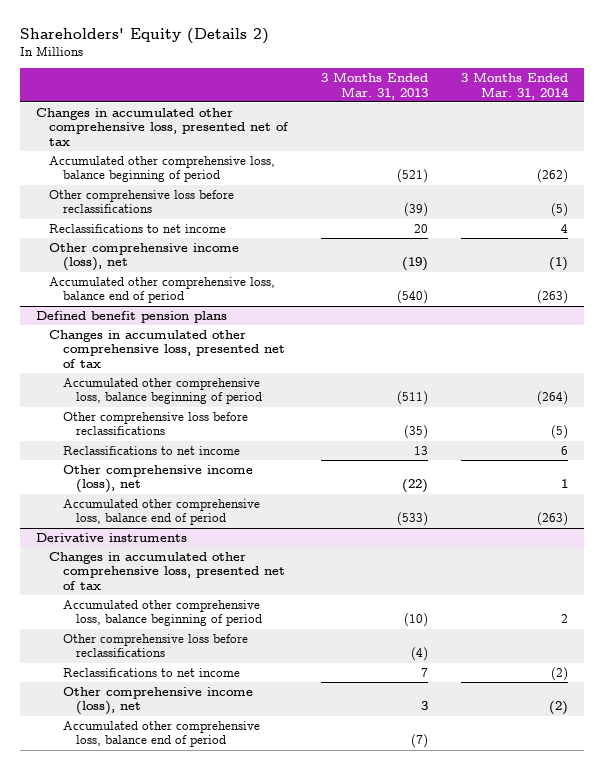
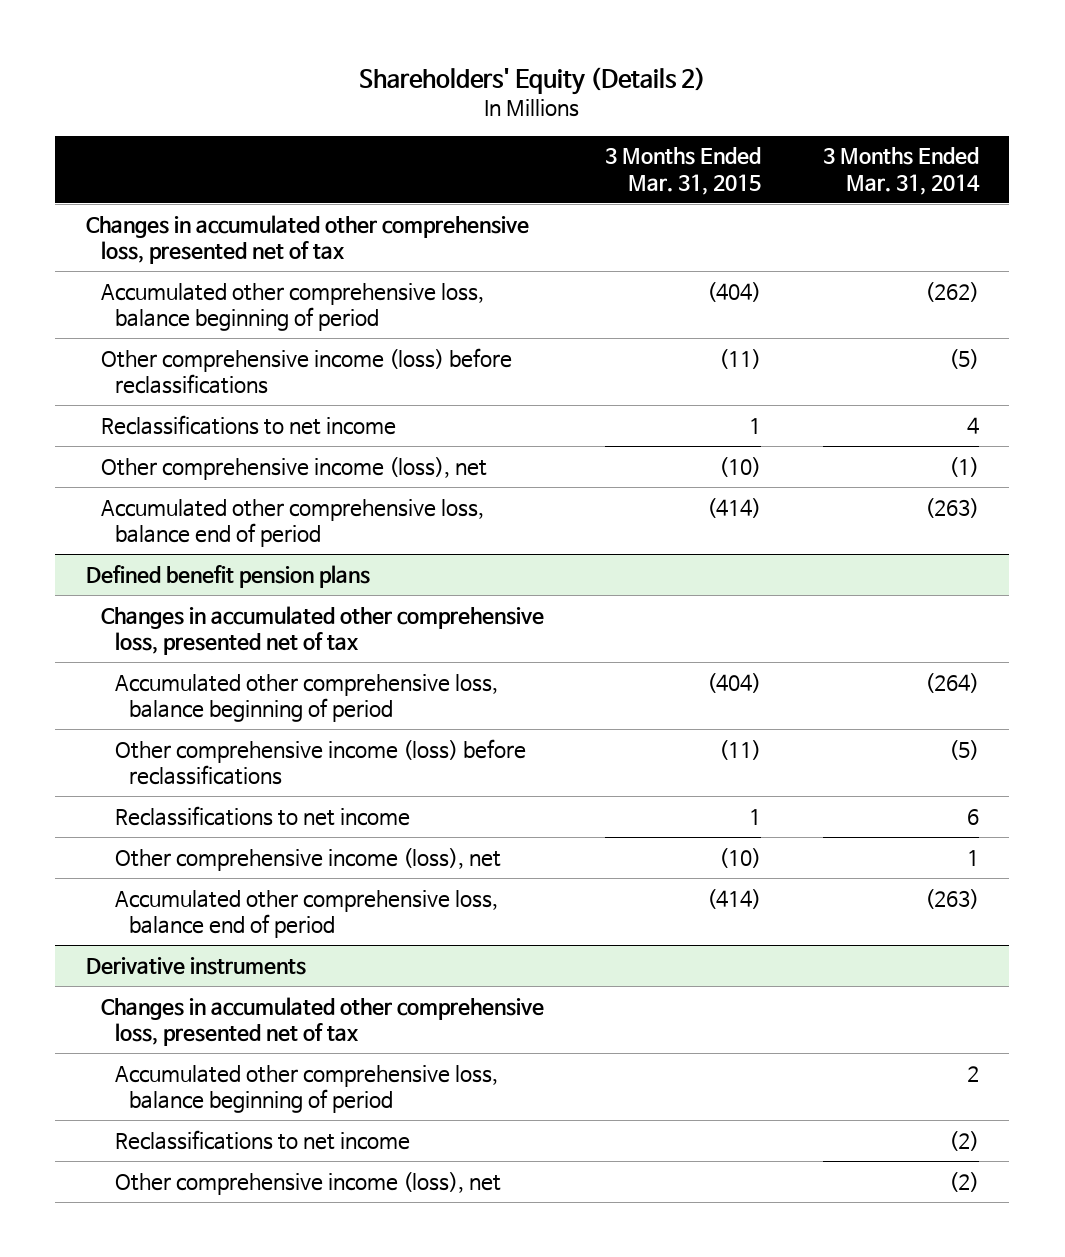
[320,72,428,100] 3 Months Ended Mar. 31, 2013 -> none
none -> [605,147,762,195] 3 Months Ended Mar. 31, 2015
[49,189,235,214] Other comprehensive loss before reclassifications -> [100,347,512,395] Other comprehensive income (loss) before reclassifications
[62,411,248,436] Other comprehensive loss before reclassifications -> [115,738,527,786] Other comprehensive income (loss) before reclassifications
[62,633,248,658] Other comprehensive loss before reclassifications -> none
[62,720,260,748] Accumulated other comprehensive loss, balance end of period -> none

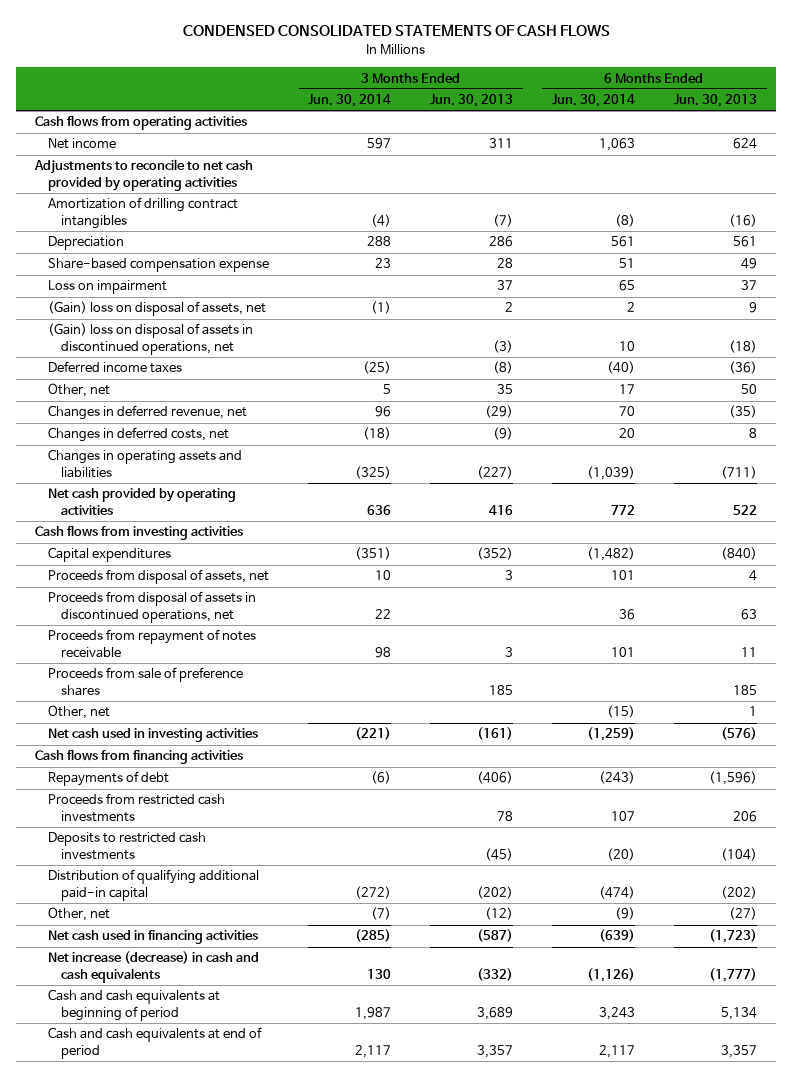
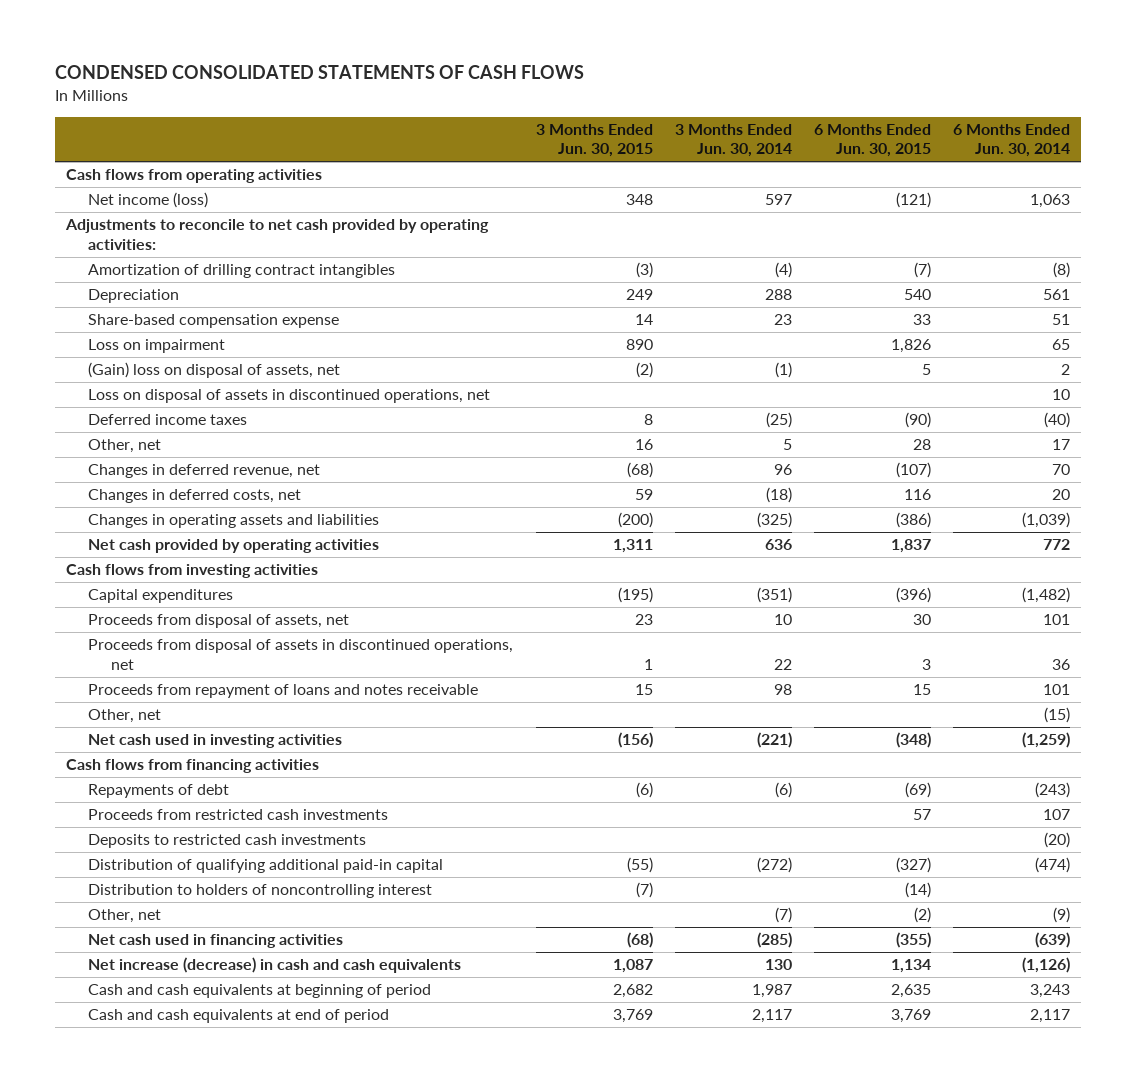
[430,94,514,108] Jun. 30, 2013 -> none
[673,94,757,108] Jun. 30, 2013 -> none
none -> [535,123,653,158] 3 Months Ended Jun. 30, 2015
none -> [814,123,932,158] 6 Months Ended Jun. 30, 2015
[48,138,117,150] Net income -> [88,192,209,209] Net income (loss)
[34,159,254,192] Adjustments to reconcile to net cash provided by operating activities -> [64,219,489,250] Adjustments to reconcile to net cash provided by operating activities:
[48,323,254,356] (Gain) loss on disposal of assets in discontinued operations, net -> [88,389,491,404] Loss on disposal of assets in discontinued operations, net
[48,667,244,697] Proceeds from sale of preference shares -> none
[48,629,257,659] Proceeds from repayment of notes receivable -> [88,684,479,699] Proceeds from repayment of loans and notes receivable
none -> [88,884,433,899] Distribution to holders of noncontrolling interest

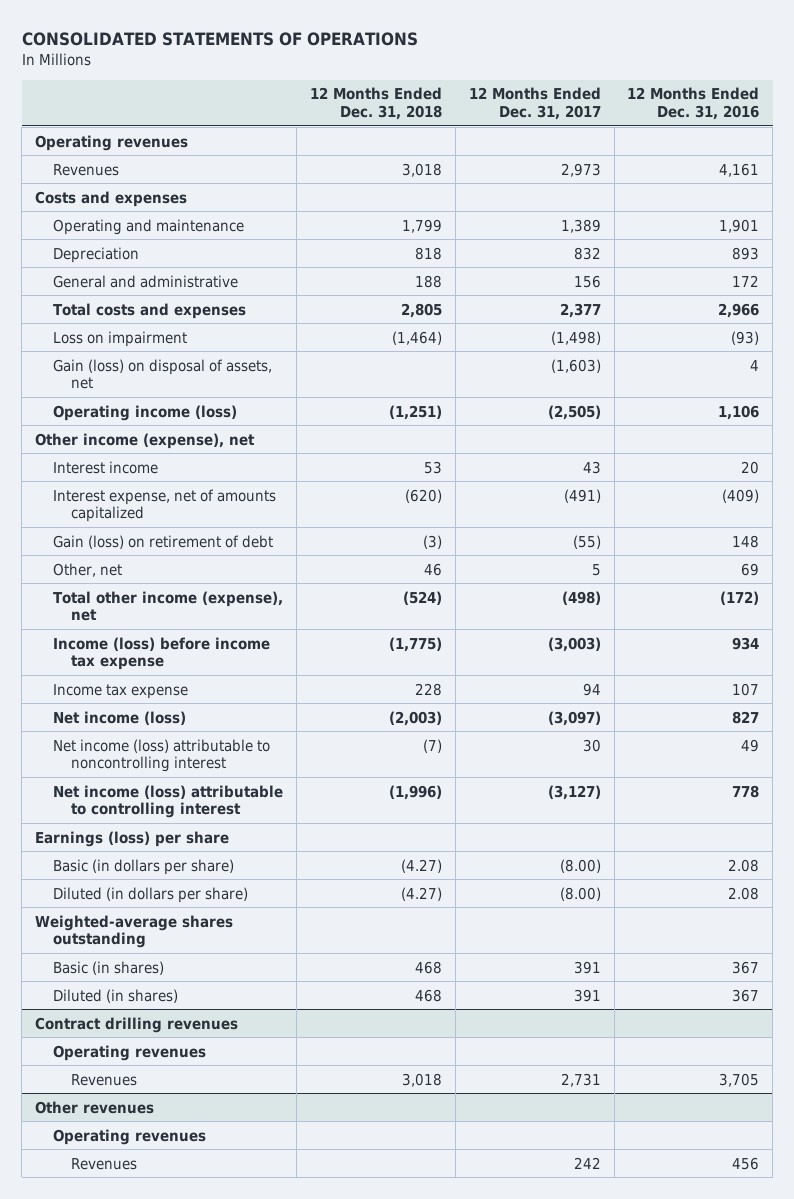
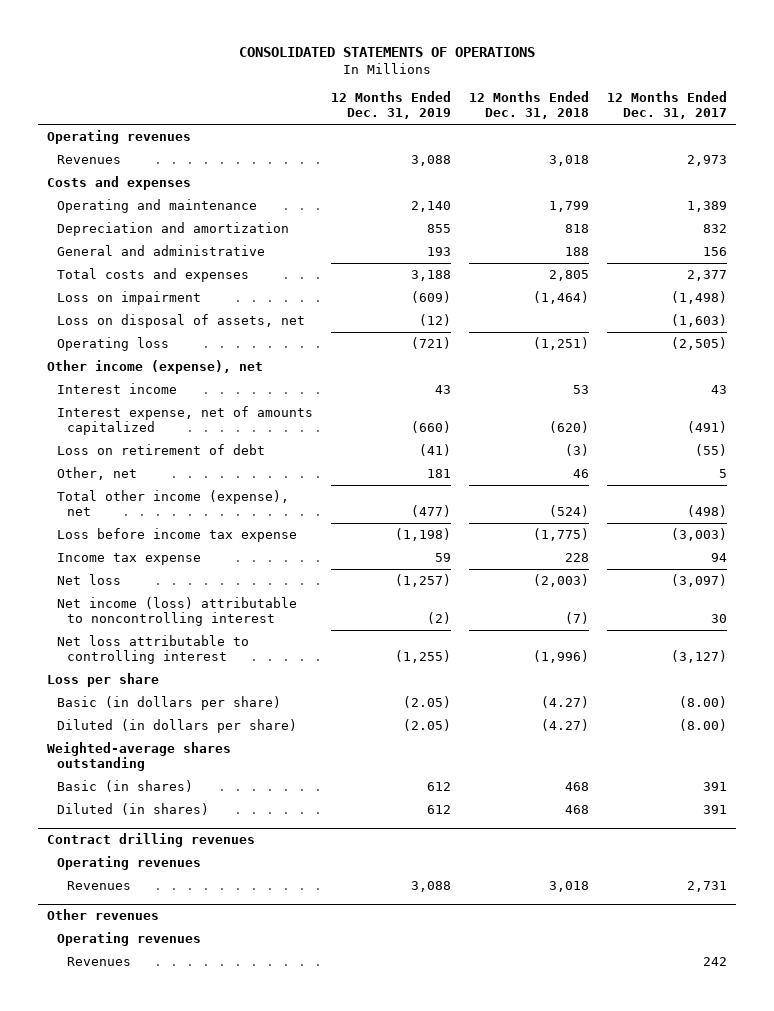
[627,87,760,121] 12 Months Ended Dec. 31, 2016 -> none
none -> [331,91,452,120] 12 Months Ended Dec. 31, 2019
[53,246,140,263] Depreciation -> [57,221,290,236] Depreciation and amortization
[53,358,273,390] Gain (loss) on disposal of assets, net -> [57,313,306,328] Loss on disposal of assets, net
[53,404,238,421] Operating income (loss) -> [57,336,170,351] Operating loss
[53,534,274,549] Gain (loss) on retirement of debt -> [57,443,266,455] Loss on retirement of debt
[53,636,271,671] Income (loss) before income tax expense -> [57,527,298,542] Loss before income tax expense
[53,710,187,725] Net income (loss) -> [57,573,122,585] Net loss
[53,784,284,819] Net income (loss) attributable to controlling interest -> [57,634,250,664] Net loss attributable to controlling interest
[35,830,230,847] Earnings (loss) per share -> [47,672,160,687] Loss per share

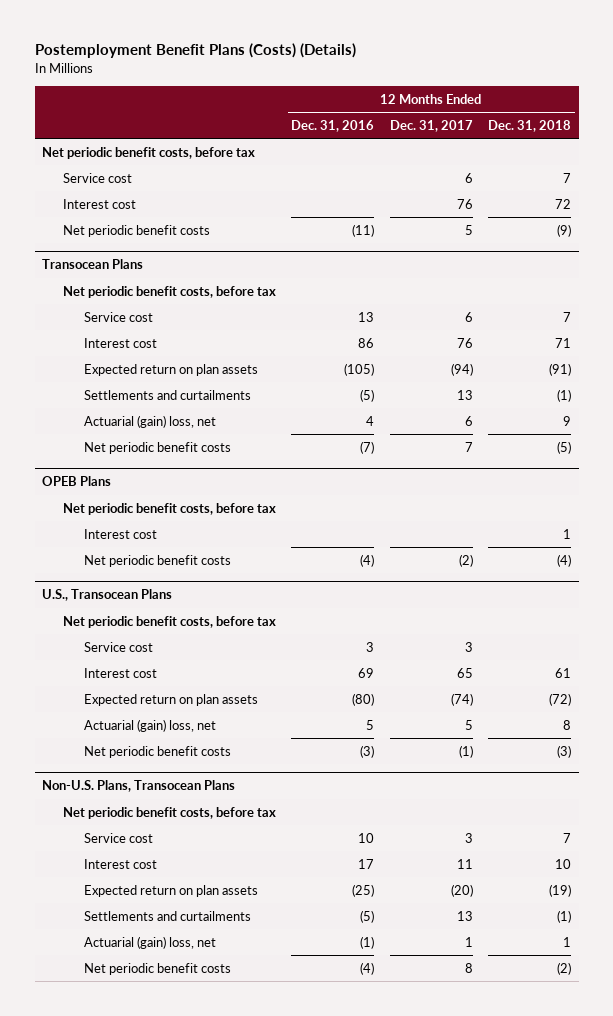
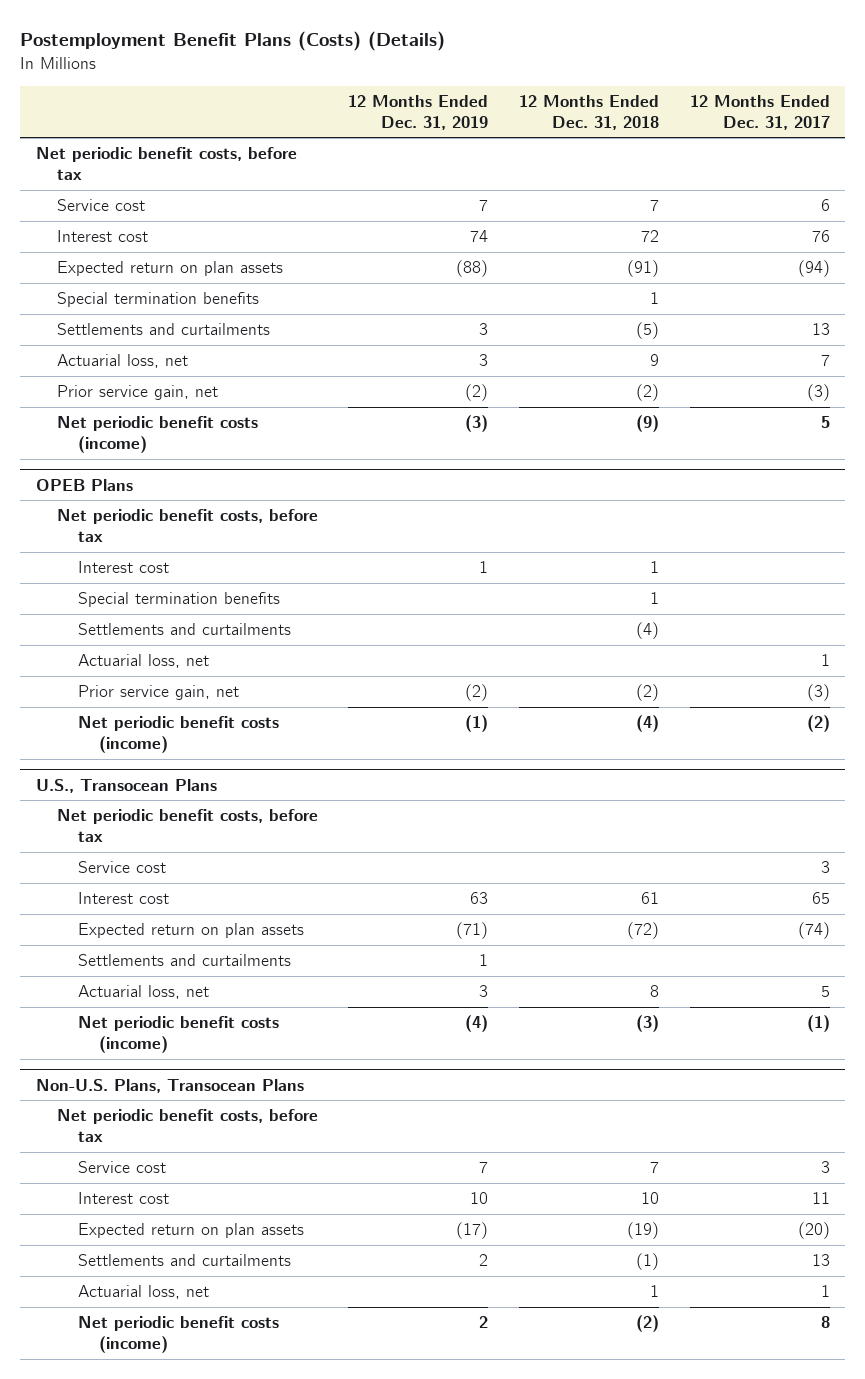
[291,119,375,132] Dec. 31, 2016 -> none
none -> [348,94,489,130] 12 Months Ended Dec. 31, 2019
[63,224,211,237] Net periodic benefit costs -> none
[42,259,144,270] Transocean Plans -> none
[63,285,277,298] Net periodic benefit costs, before tax -> none
[84,311,154,322] Service cost -> none
[84,337,158,348] Interest cost -> none
none -> [56,292,259,308] Special termination benefits
[556,388,571,402] (1) -> [635,322,659,340] (5)
[84,414,217,428] Actuarial (gain) loss, net -> [56,354,188,369] Actuarial loss, net
[464,415,473,426] 6 -> [820,355,830,367] 7
none -> [56,385,218,401] Prior service gain, net
[84,441,232,454] Net periodic benefit costs -> [56,416,258,454] Net periodic benefit costs (income)
[464,441,473,452] 7 -> [820,416,830,429] 5
[556,440,571,454] (5) -> [635,415,659,433] (9)
none -> [77,592,280,608] Special termination benefits
none -> [77,623,291,636] Settlements and curtailments
none -> [77,654,209,669] Actuarial loss, net
none -> [77,685,239,701] Prior service gain, net
[84,554,232,567] Net periodic benefit costs -> [77,716,279,754] Net periodic benefit costs (income)
none -> [77,954,291,967] Settlements and curtailments
[84,718,217,732] Actuarial (gain) loss, net -> [77,985,209,1000] Actuarial loss, net
[84,745,232,758] Net periodic benefit costs -> [77,1016,279,1054] Net periodic benefit costs (income)
[84,935,217,949] Actuarial (gain) loss, net -> [77,1285,209,1300] Actuarial loss, net
[84,962,232,975] Net periodic benefit costs -> [77,1316,279,1354] Net periodic benefit costs (income)

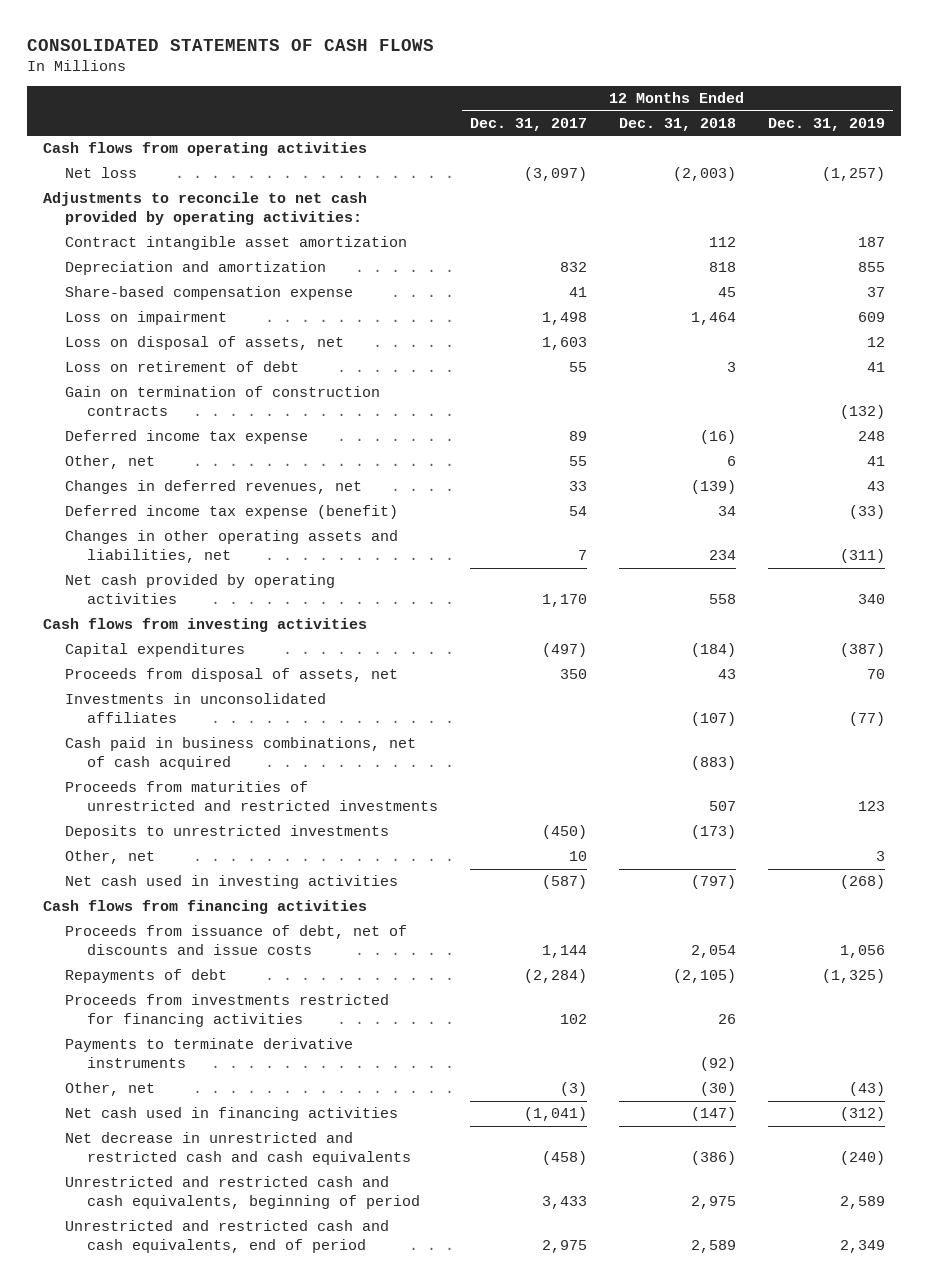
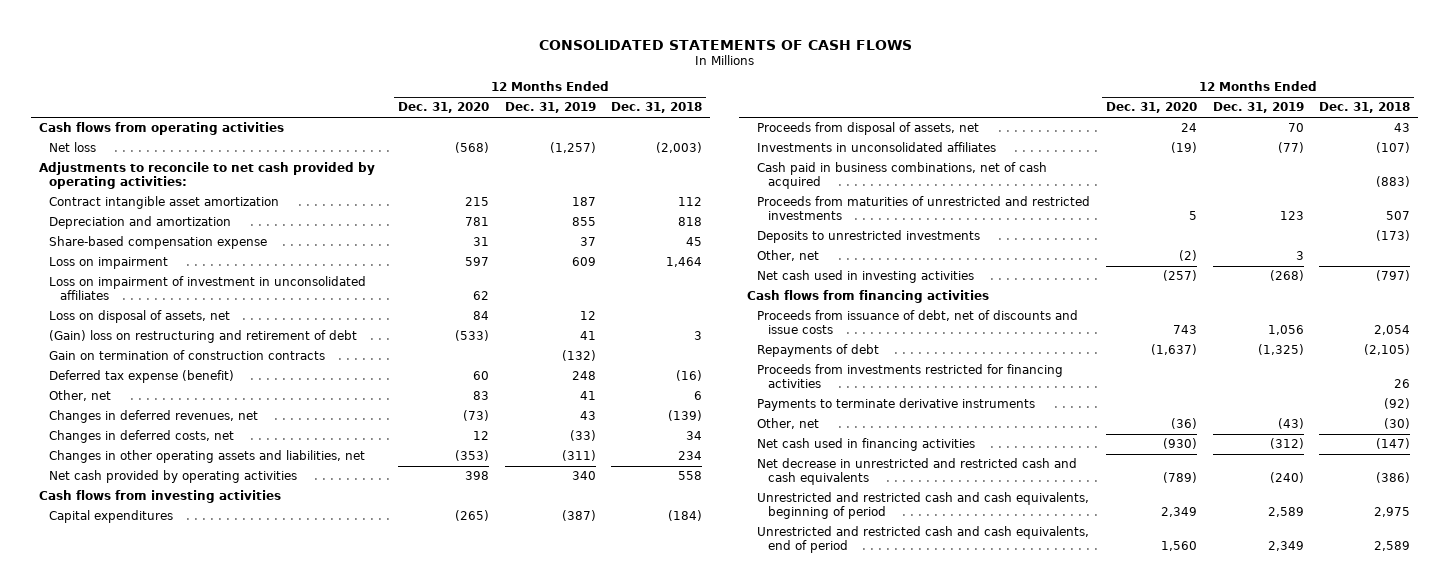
[469,117,587,131] Dec. 31, 2017 -> none
none -> [397,102,489,114] Dec. 31, 2020
none -> [49,276,367,301] Loss on impairment of investment in unconsolidated affiliates
[65,361,300,373] Loss on retirement of debt -> [49,330,358,344] (Gain) loss on restructuring and retirement of debt
[65,430,309,445] Deferred income tax expense -> [49,370,235,384] Deferred tax expense (benefit)
[65,505,399,520] Deferred income tax expense (benefit) -> [49,430,235,444] Changes in deferred costs, net

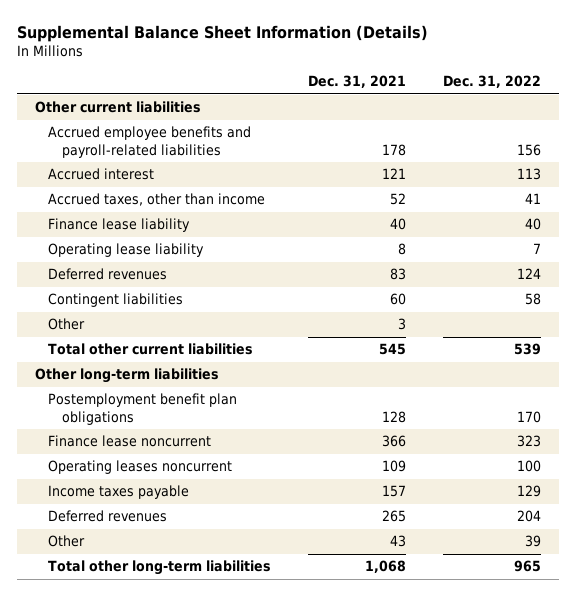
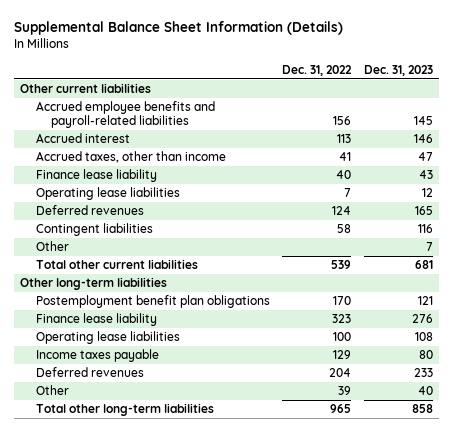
[308,75,407,89] Dec. 31, 2021 -> none
none -> [363,64,433,76] Dec. 31, 2023
[48,243,205,258] Operating lease liability -> [35,187,180,201] Operating lease liabilities
[48,435,212,448] Finance lease noncurrent -> [35,313,157,327] Finance lease liability
[48,460,233,475] Operating leases noncurrent -> [35,331,180,345] Operating lease liabilities

